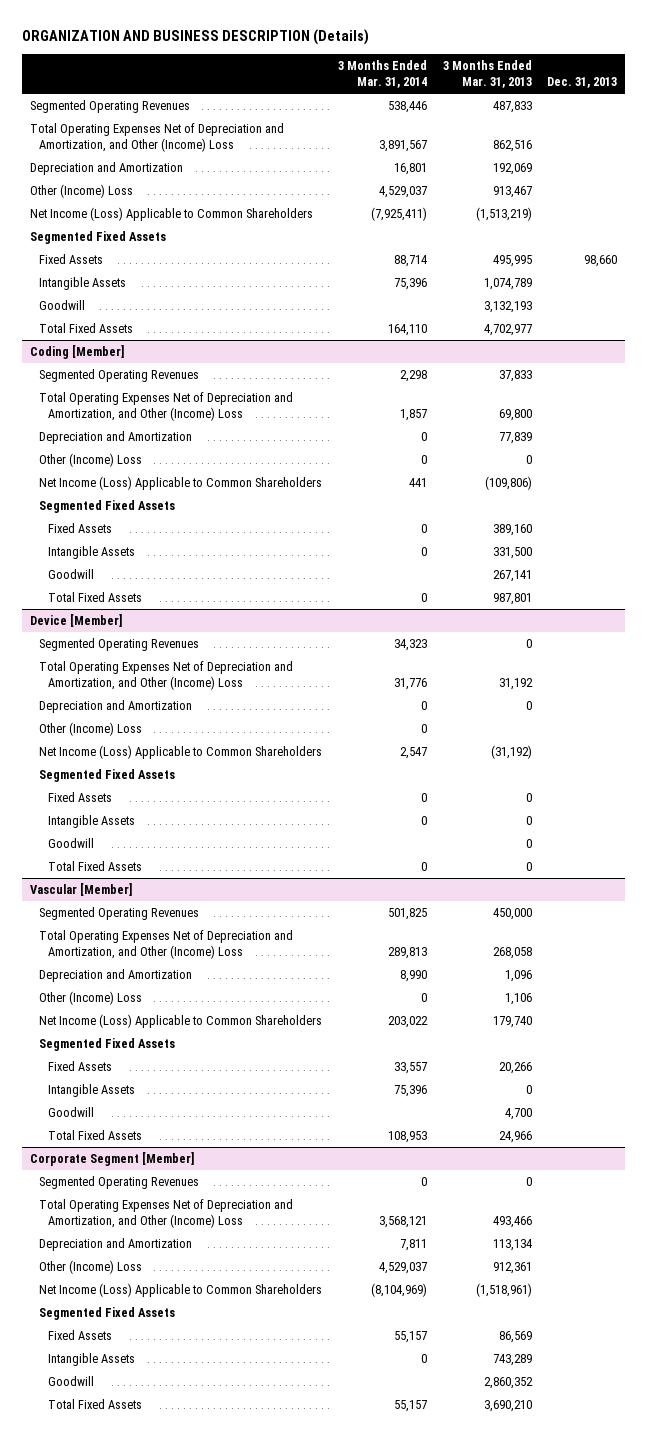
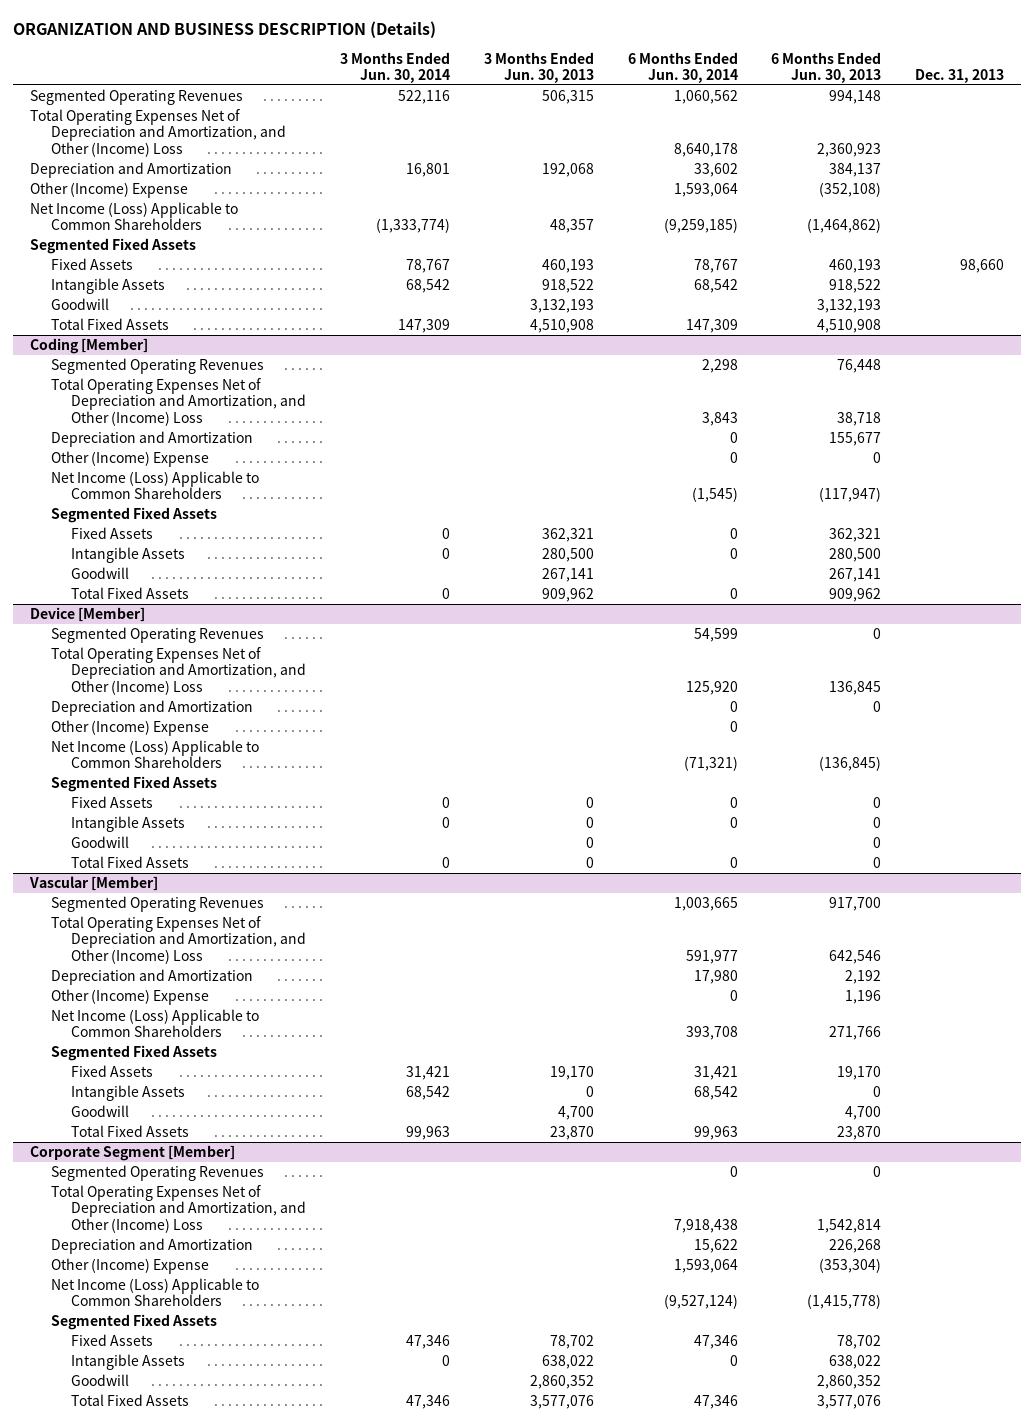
[337,59,427,89] 3 Months Ended Mar. 31, 2014 -> none
[442,59,532,89] 3 Months Ended Mar. 31, 2013 -> none
none -> [340,51,451,83] 3 Months Ended Jun. 30, 2014
none -> [483,51,594,83] 3 Months Ended Jun. 30, 2013
none -> [627,51,738,83] 6 Months Ended Jun. 30, 2014
none -> [771,51,882,83] 6 Months Ended Jun. 30, 2013
[29,183,133,198] Other (Income) Loss -> [30,181,189,198] Other (Income) Expense
[38,452,142,467] Other (Income) Loss -> [50,450,209,467] Other (Income) Expense
[38,721,142,736] Other (Income) Loss -> [50,719,209,736] Other (Income) Expense
[38,990,142,1005] Other (Income) Loss -> [50,988,209,1005] Other (Income) Expense
[38,1259,142,1274] Other (Income) Loss -> [50,1257,209,1274] Other (Income) Expense

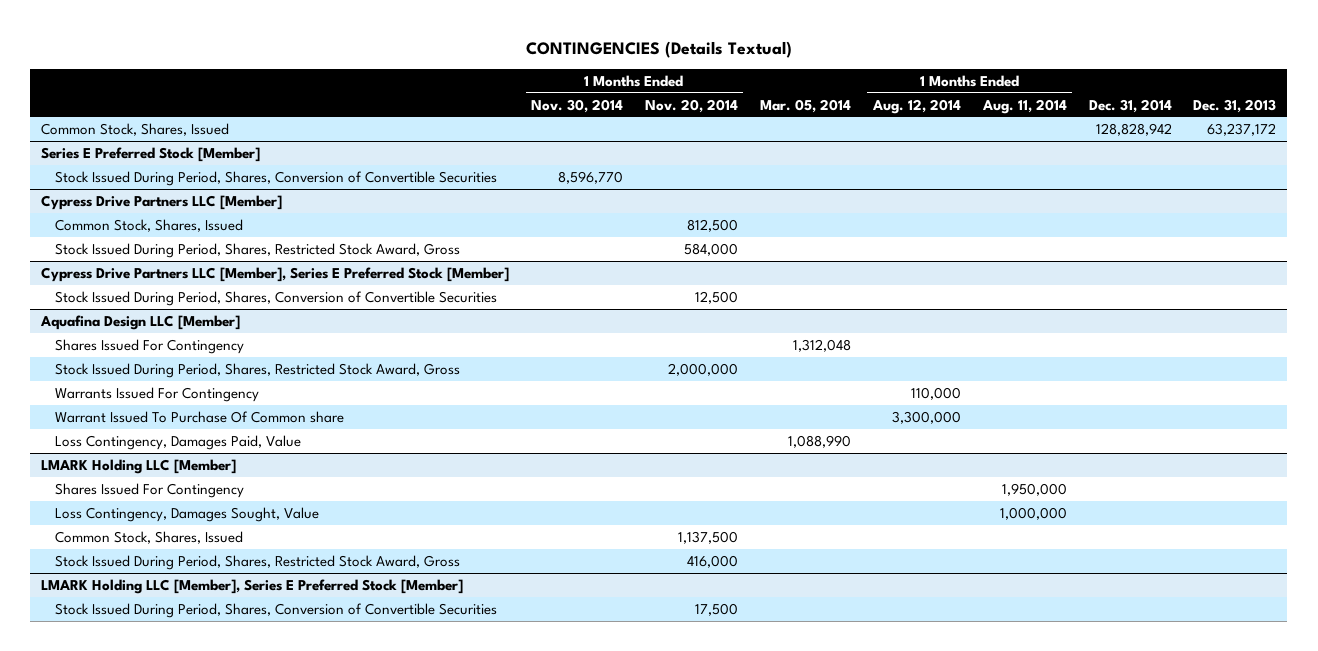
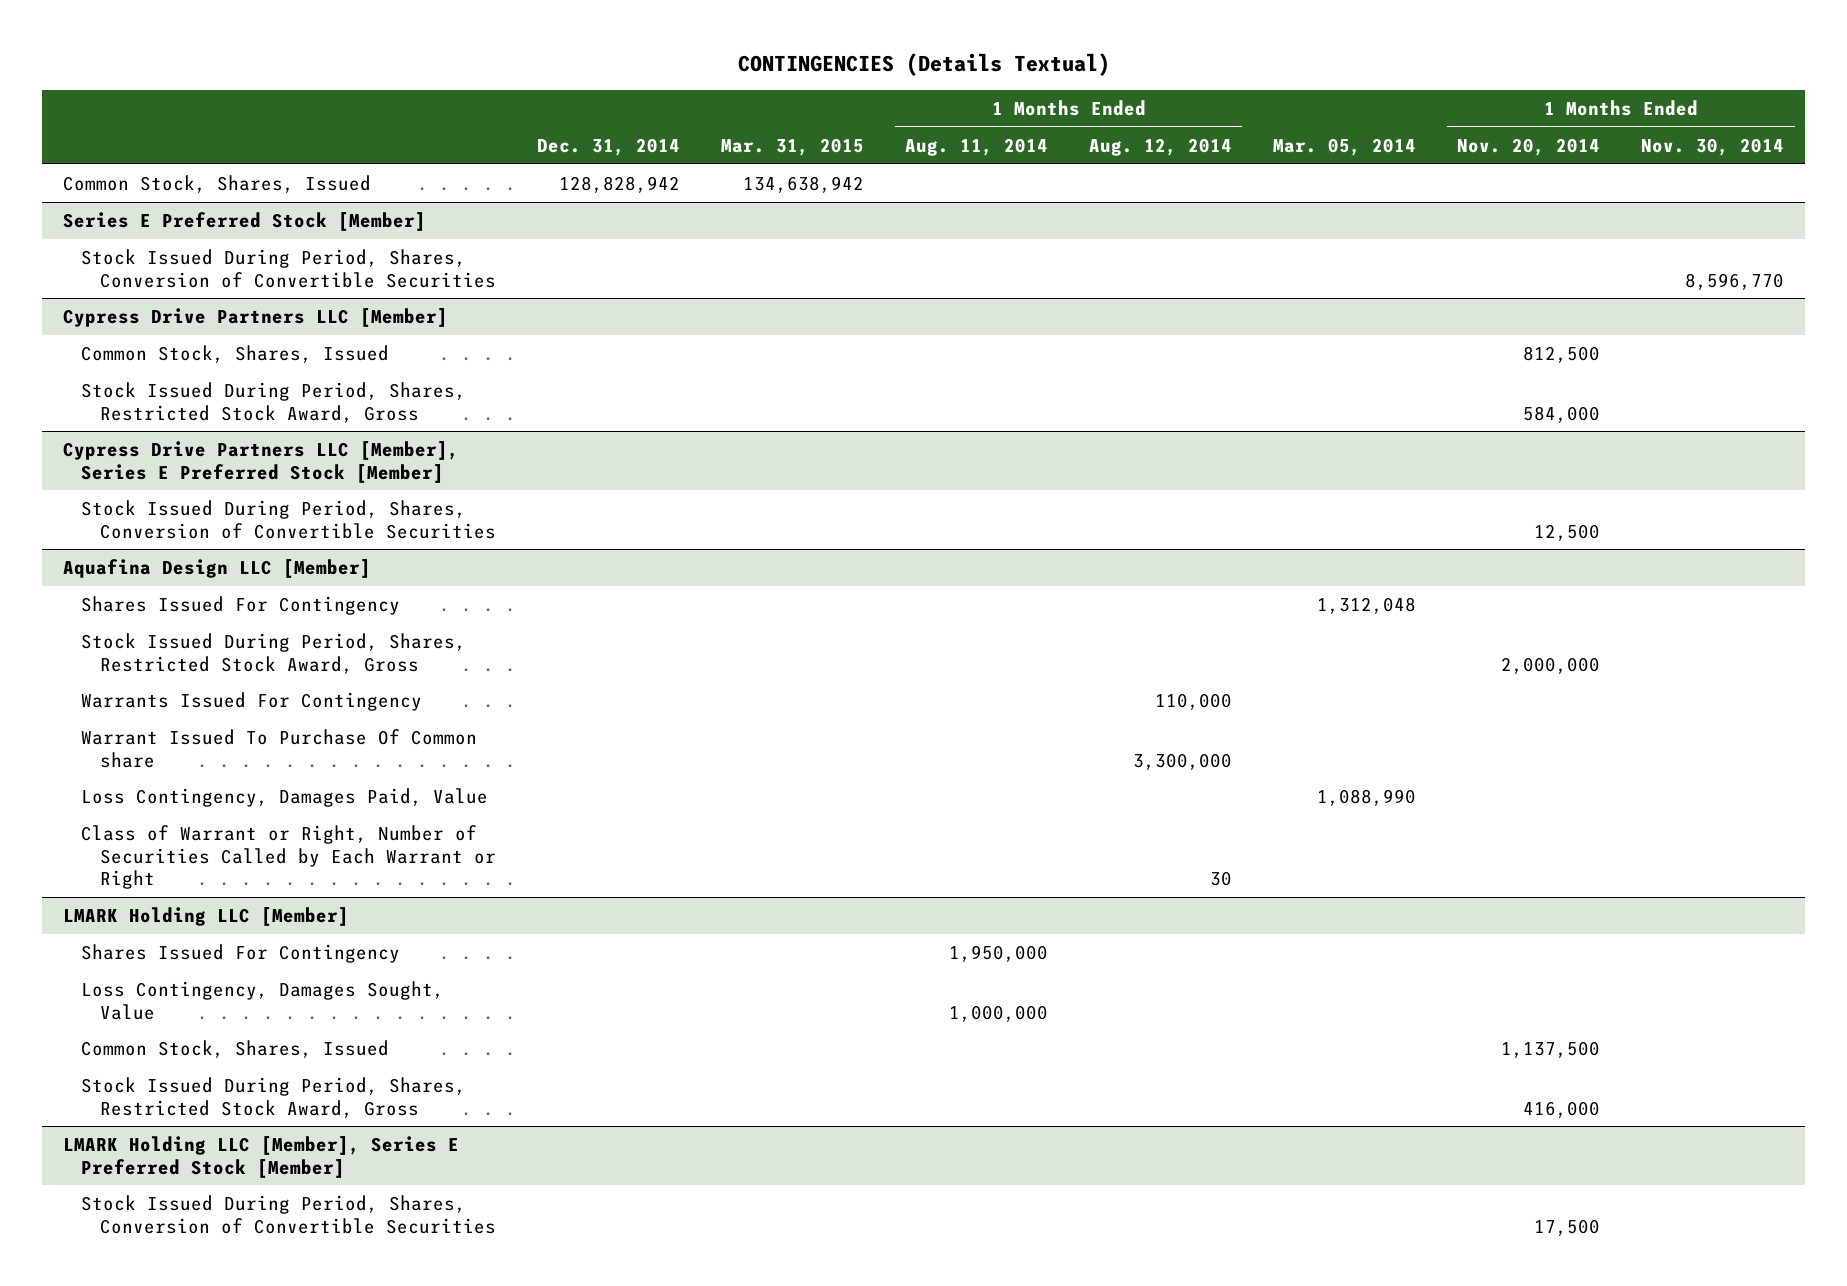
[1193,98,1277,113] Dec. 31, 2013 -> none
none -> [720,137,864,156] Mar. 31, 2015
none -> [81,824,496,890] Class of Warrant or Right, Number of Securities Called by Each Warrant or Right

